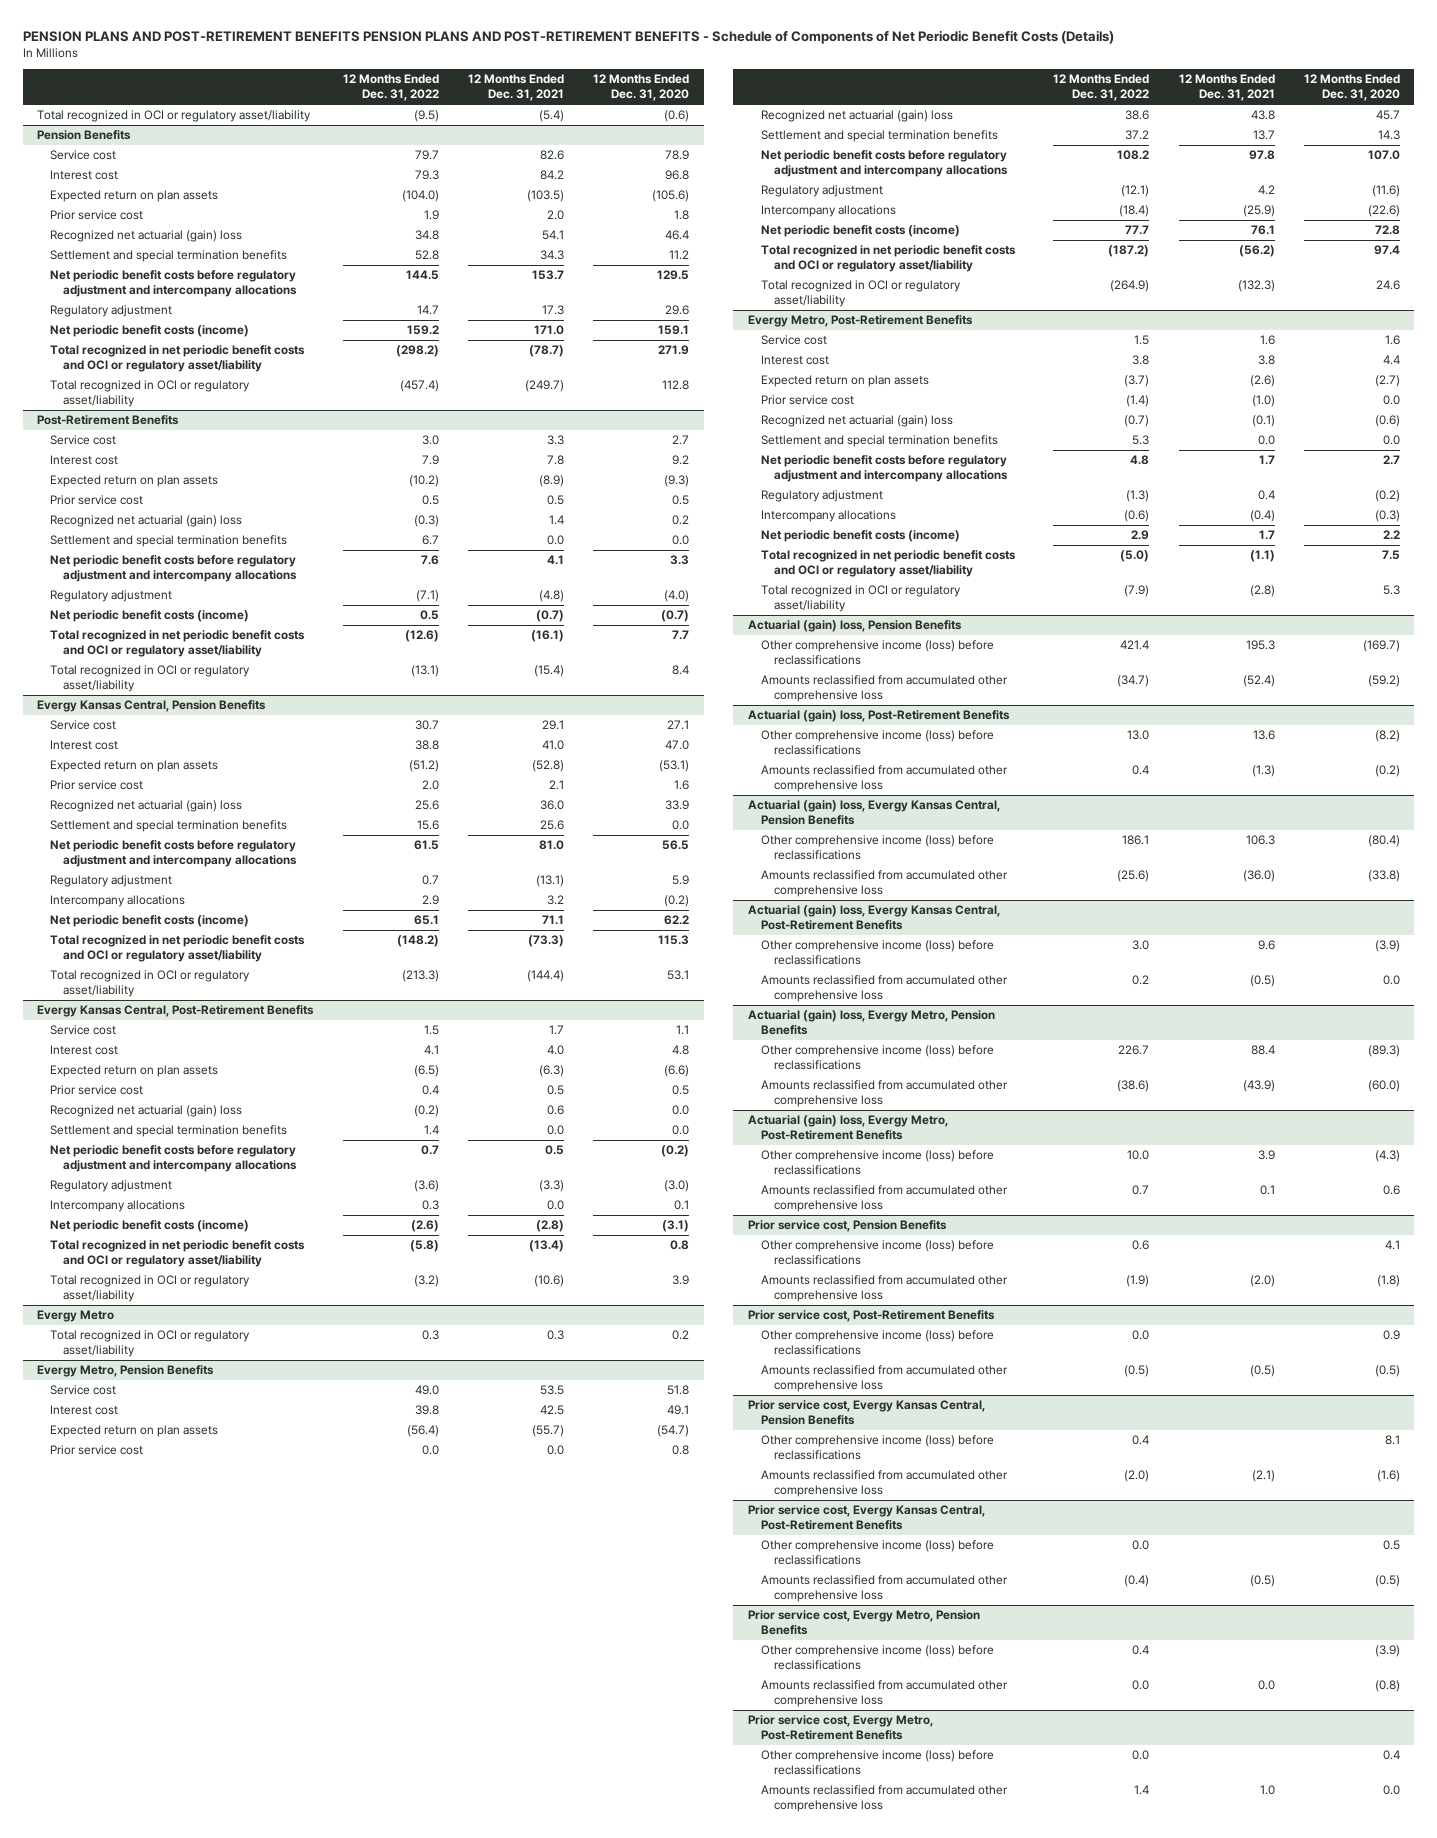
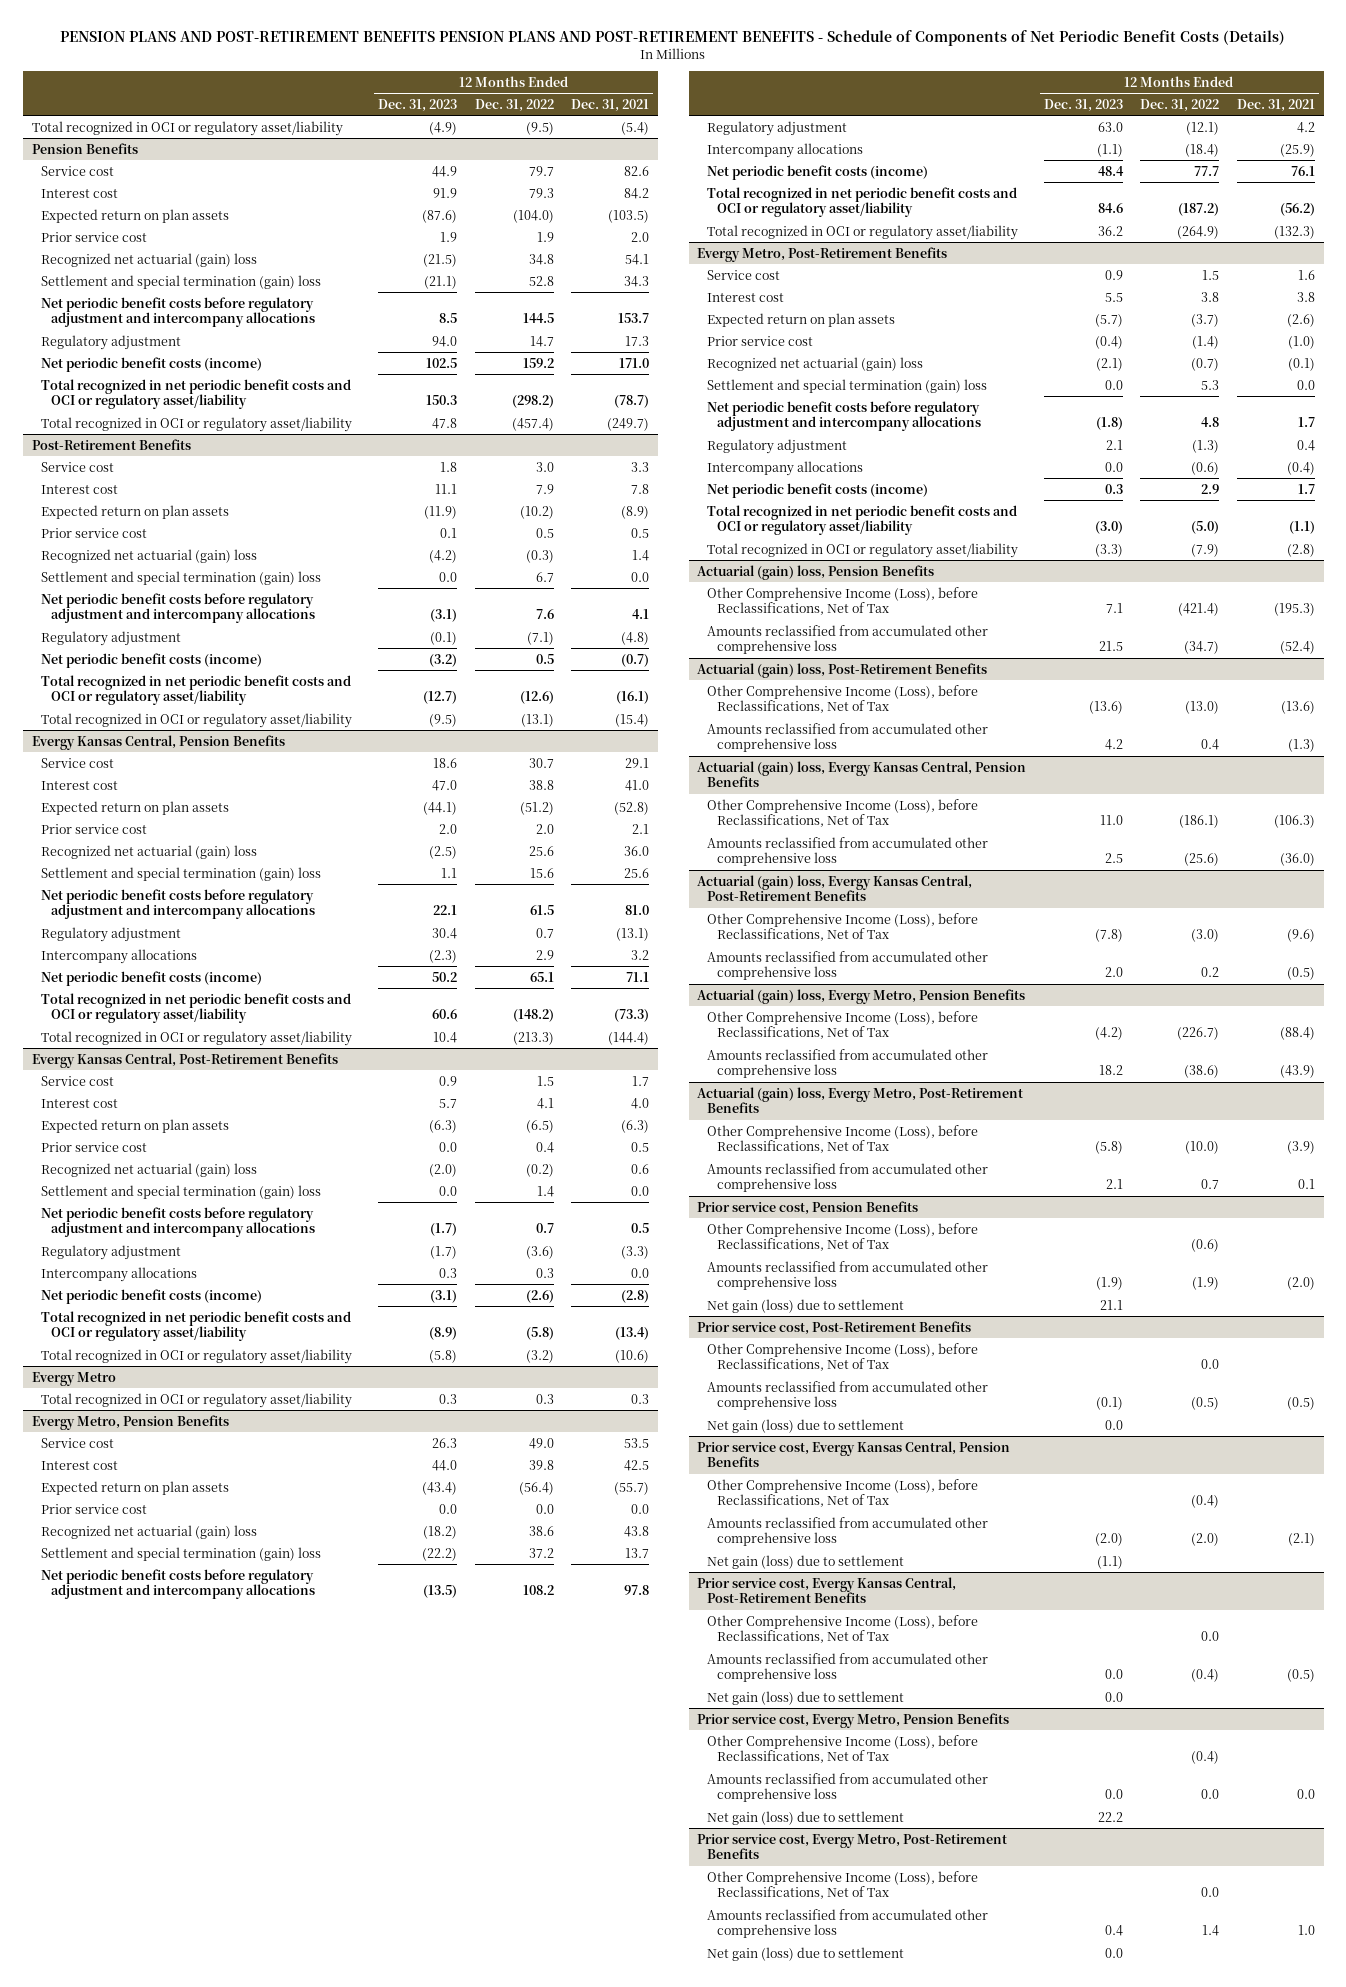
[593,74,690,102] 12 Months Ended Dec. 31, 2020 -> none
none -> [378,98,458,112] Dec. 31, 2023
[50,250,288,263] Settlement and special termination benefits -> [41,274,322,289] Settlement and special termination (gain) loss
[50,535,288,548] Settlement and special termination benefits -> [41,570,322,585] Settlement and special termination (gain) loss
[50,820,288,833] Settlement and special termination benefits -> [41,866,322,881] Settlement and special termination (gain) loss
[50,1125,288,1138] Settlement and special termination benefits -> [41,1184,322,1199] Settlement and special termination (gain) loss
[760,130,998,143] Settlement and special termination benefits -> [41,1546,322,1561] Settlement and special termination (gain) loss
[760,435,998,448] Settlement and special termination benefits -> [707,378,988,393] Settlement and special termination (gain) loss
[760,640,994,666] Other comprehensive income (loss) before reclassifications -> [707,586,979,616] Other Comprehensive Income (Loss), before Reclassifications, Net of Tax
[1120,640,1150,651] 421.4 -> [1178,603,1220,617] (421.4)
[1245,640,1275,651] 195.3 -> [1273,603,1315,617] (195.3)
[760,730,994,756] Other comprehensive income (loss) before reclassifications -> [707,684,979,714] Other Comprehensive Income (Loss), before Reclassifications, Net of Tax
[1127,730,1150,741] 13.0 -> [1185,701,1220,715] (13.0)
[1252,730,1275,741] 13.6 -> [1280,701,1315,715] (13.6)
[760,835,994,861] Other comprehensive income (loss) before reclassifications -> [707,798,979,828] Other Comprehensive Income (Loss), before Reclassifications, Net of Tax
[1122,835,1150,846] 186.1 -> [1179,815,1220,829] (186.1)
[1245,835,1275,846] 106.3 -> [1273,815,1315,829] (106.3)
[760,940,994,966] Other comprehensive income (loss) before reclassifications -> [707,912,979,942] Other Comprehensive Income (Loss), before Reclassifications, Net of Tax
[1132,940,1150,951] 3.0 -> [1191,929,1220,943] (3.0)
[1257,940,1275,951] 9.6 -> [1286,929,1315,943] (9.6)
[760,1045,994,1071] Other comprehensive income (loss) before reclassifications -> [707,1010,979,1040] Other Comprehensive Income (Loss), before Reclassifications, Net of Tax
[1118,1045,1150,1056] 226.7 -> [1177,1027,1220,1041] (226.7)
[1250,1045,1275,1056] 88.4 -> [1279,1027,1315,1041] (88.4)
[760,1150,994,1176] Other comprehensive income (loss) before reclassifications -> [707,1124,979,1154] Other Comprehensive Income (Loss), before Reclassifications, Net of Tax
[1127,1150,1150,1161] 10.0 -> [1185,1141,1220,1155] (10.0)
[1257,1150,1275,1161] 3.9 -> [1286,1141,1315,1155] (3.9)
[760,1240,994,1266] Other comprehensive income (loss) before reclassifications -> [707,1222,979,1252] Other Comprehensive Income (Loss), before Reclassifications, Net of Tax
[1132,1240,1150,1251] 0.6 -> [1191,1239,1220,1253] (0.6)
none -> [707,1298,905,1313] Net gain (loss) due to settlement
[760,1330,994,1356] Other comprehensive income (loss) before reclassifications -> [707,1342,979,1372] Other Comprehensive Income (Loss), before Reclassifications, Net of Tax
none -> [707,1418,905,1433] Net gain (loss) due to settlement
[760,1435,994,1461] Other comprehensive income (loss) before reclassifications -> [707,1478,979,1508] Other Comprehensive Income (Loss), before Reclassifications, Net of Tax
[1132,1435,1150,1446] 0.4 -> [1191,1495,1220,1509] (0.4)
none -> [707,1554,905,1569] Net gain (loss) due to settlement
[760,1540,994,1566] Other comprehensive income (loss) before reclassifications -> [707,1614,979,1644] Other Comprehensive Income (Loss), before Reclassifications, Net of Tax
none -> [707,1690,905,1705] Net gain (loss) due to settlement
[760,1645,994,1671] Other comprehensive income (loss) before reclassifications -> [707,1734,979,1764] Other Comprehensive Income (Loss), before Reclassifications, Net of Tax
[1132,1645,1150,1656] 0.4 -> [1191,1751,1220,1765] (0.4)
none -> [707,1810,905,1825] Net gain (loss) due to settlement
[760,1750,994,1776] Other comprehensive income (loss) before reclassifications -> [707,1870,979,1900] Other Comprehensive Income (Loss), before Reclassifications, Net of Tax
none -> [707,1946,905,1961] Net gain (loss) due to settlement

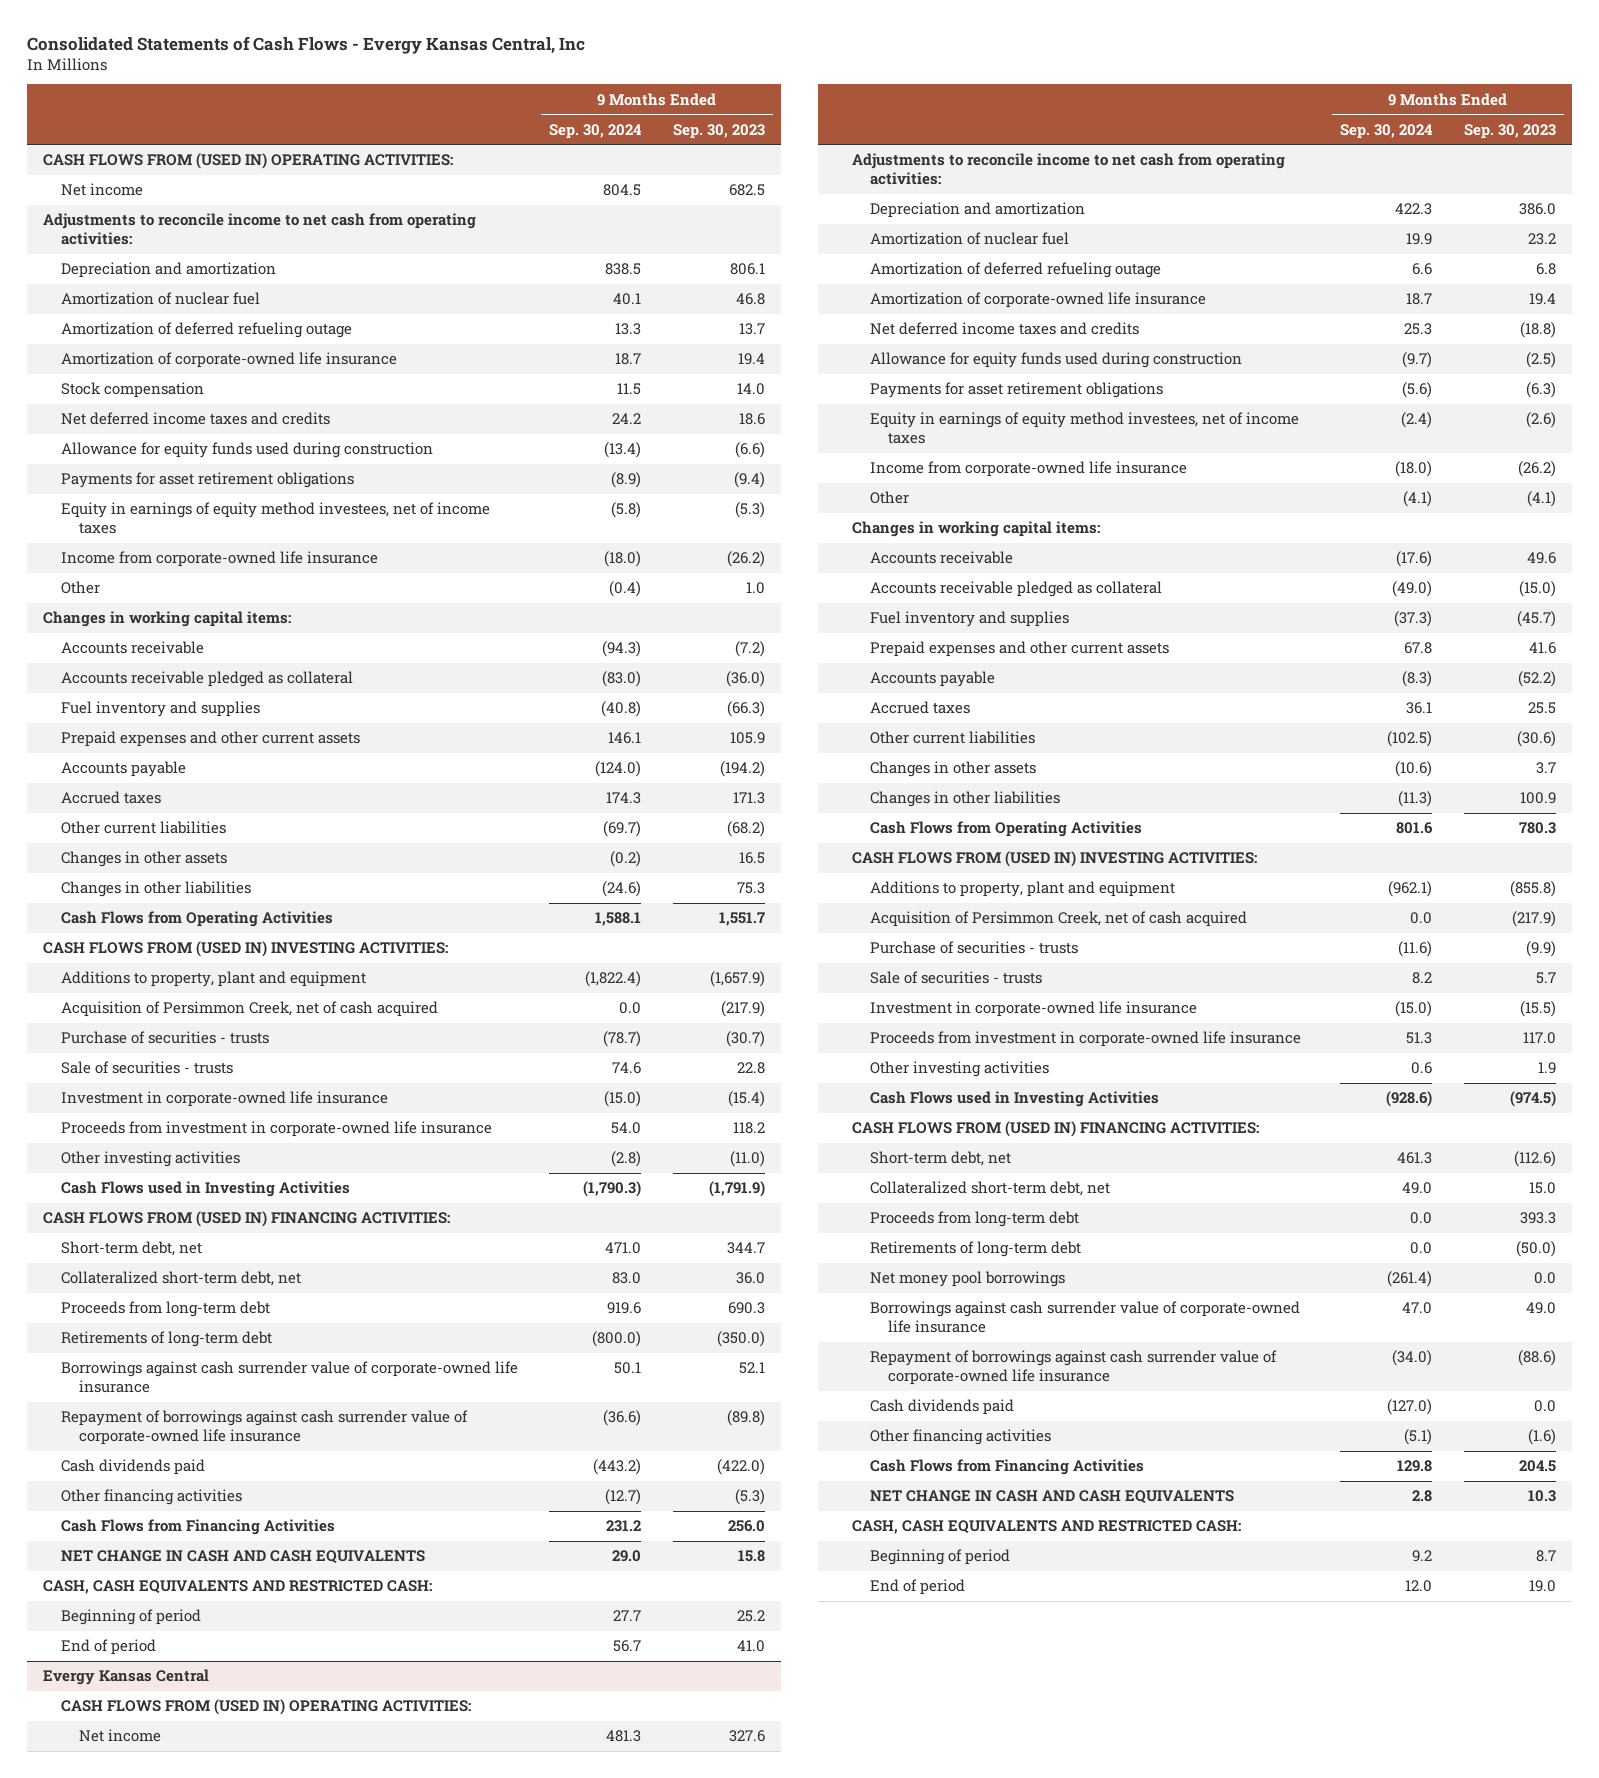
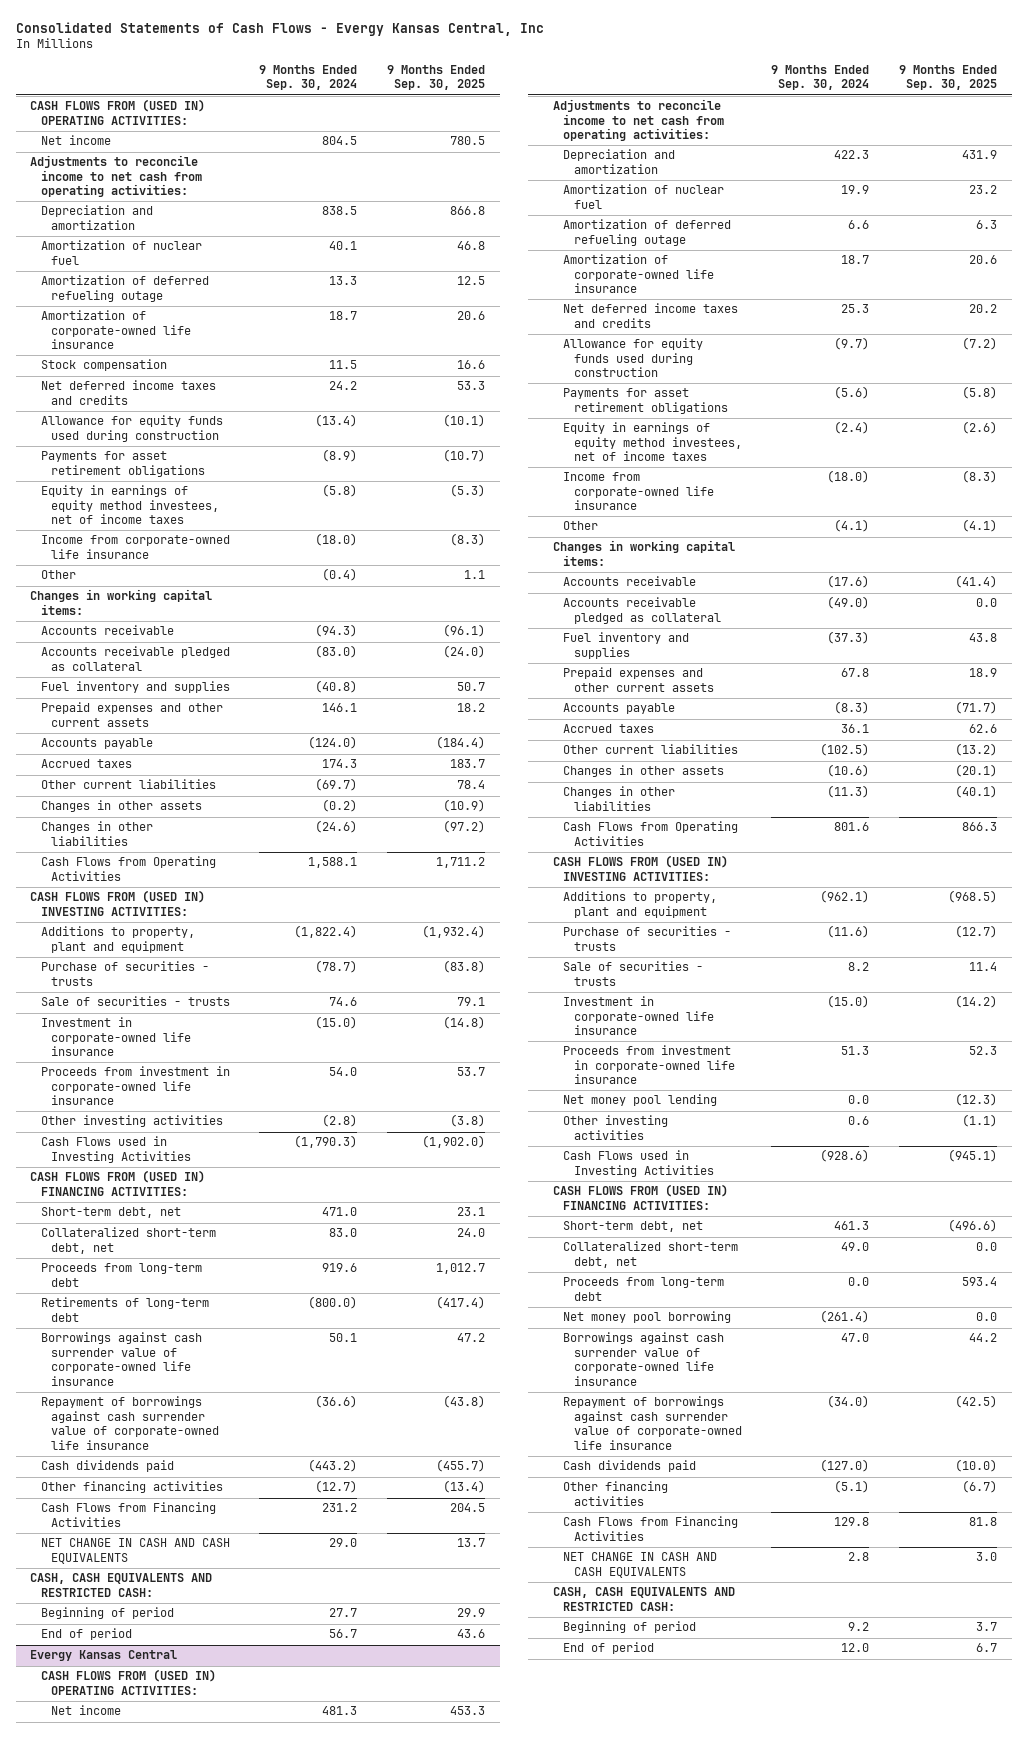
[673,123,766,139] Sep. 30, 2023 -> none
none -> [386,65,485,91] 9 Months Ended Sep. 30, 2025
[60,1001,438,1018] Acquisition of Persimmon Creek, net of cash acquired -> none
[869,911,1247,928] Acquisition of Persimmon Creek, net of cash acquired -> none
none -> [563,1094,718,1107] Net money pool lending
[869,1241,1081,1258] Retirements of long-term debt -> none
[869,1271,1065,1288] Net money pool borrowings -> [563,1311,732,1324] Net money pool borrowing

